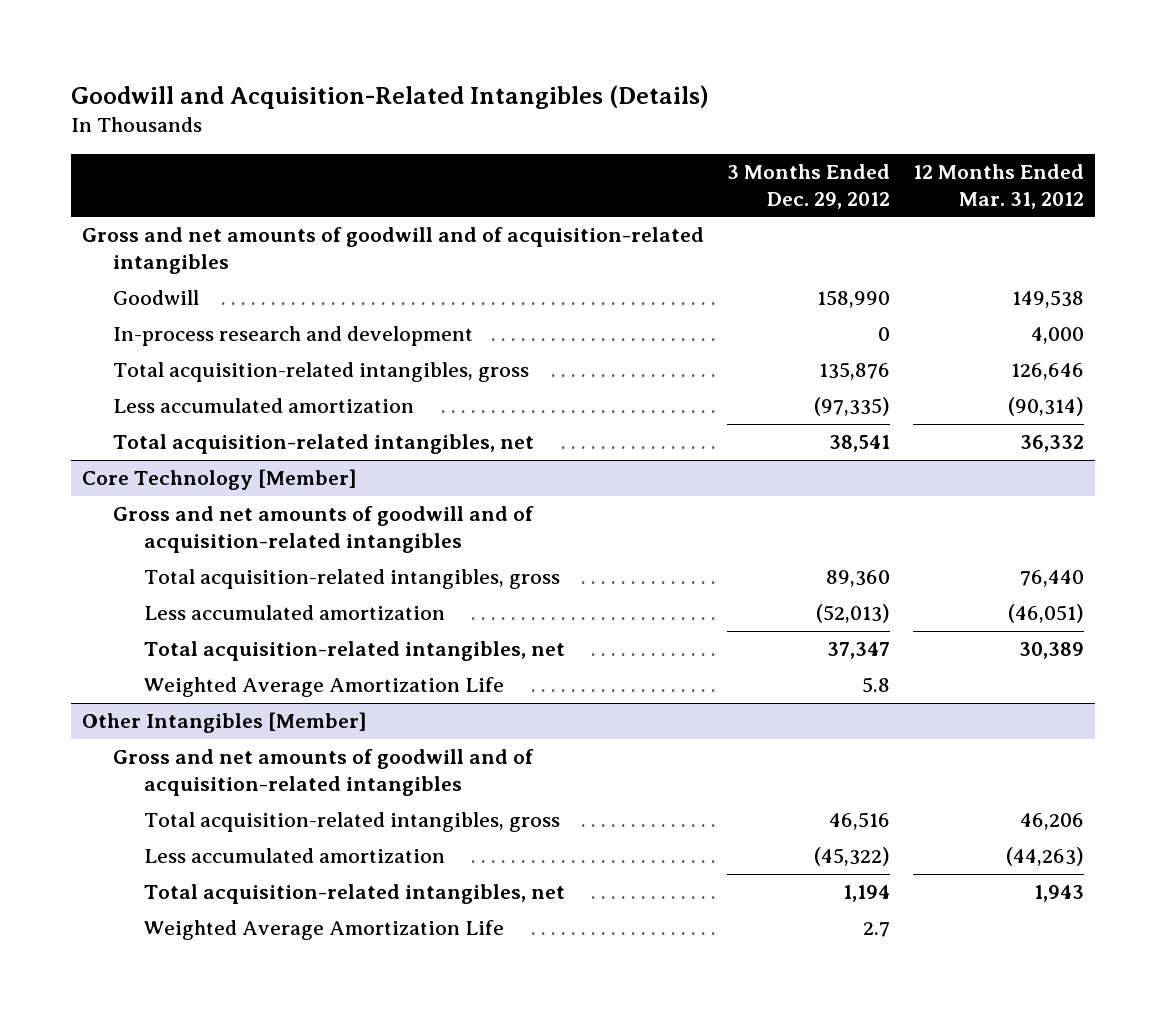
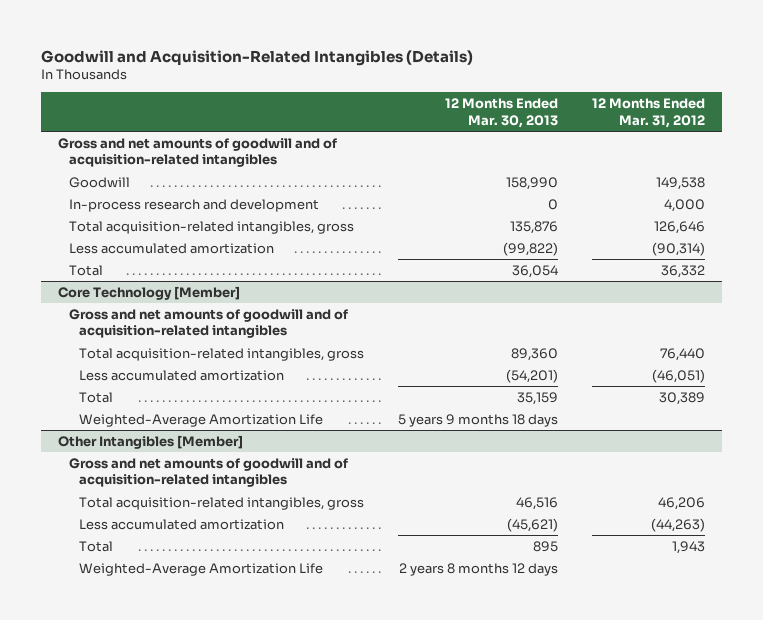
[726,163,890,209] 3 Months Ended Dec. 29, 2012 -> none
none -> [444,98,558,128] 12 Months Ended Mar. 30, 2013
[113,434,535,455] Total acquisition-related intangibles, net -> [68,264,103,276] Total
[144,641,566,662] Total acquisition-related intangibles, net -> [78,391,113,403] Total
[144,677,505,698] Weighted Average Amortization Life -> [78,413,323,427] Weighted-Average Amortization Life
[144,884,566,905] Total acquisition-related intangibles, net -> [78,540,113,552] Total
[144,920,505,941] Weighted Average Amortization Life -> [78,562,323,576] Weighted-Average Amortization Life

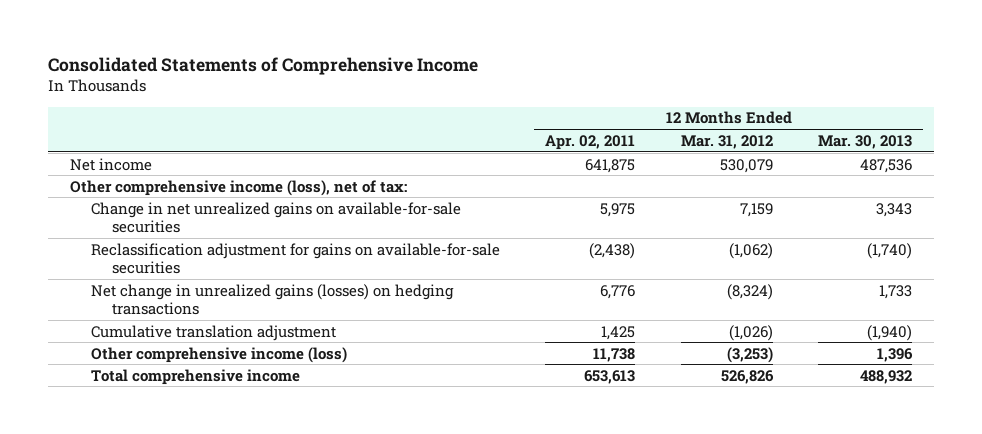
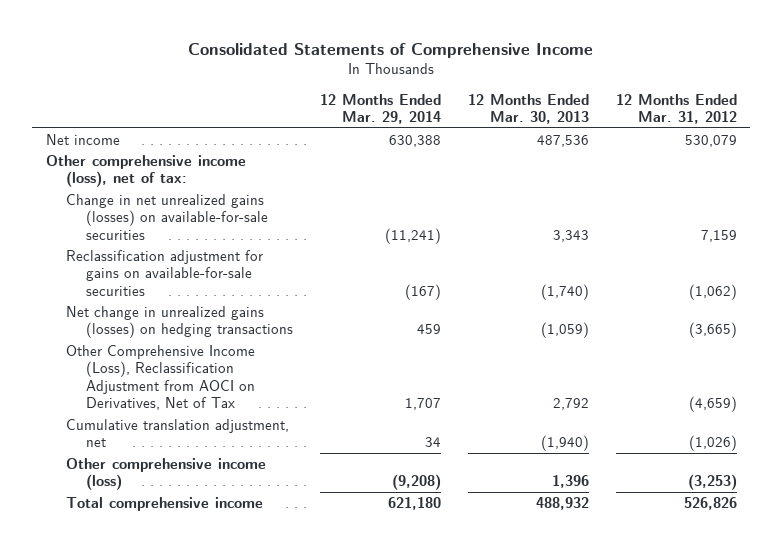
[545,134,636,150] Apr. 02, 2011 -> none
none -> [320,93,442,125] 12 Months Ended Mar. 29, 2014
[91,201,462,233] Change in net unrealized gains on available-for-sale securities -> [66,193,269,240] Change in net unrealized gains (losses) on available-for-sale securities
[726,283,773,300] (8,324) -> [688,322,737,339] (3,665)
[878,284,912,299] 1,733 -> [540,322,589,339] (1,059)
none -> [66,344,256,411] Other Comprehensive Income (Loss), Reclassification Adjustment from AOCI on Derivatives, Net of Tax
[91,324,337,341] Cumulative translation adjustment -> [66,418,290,448] Cumulative translation adjustment, net

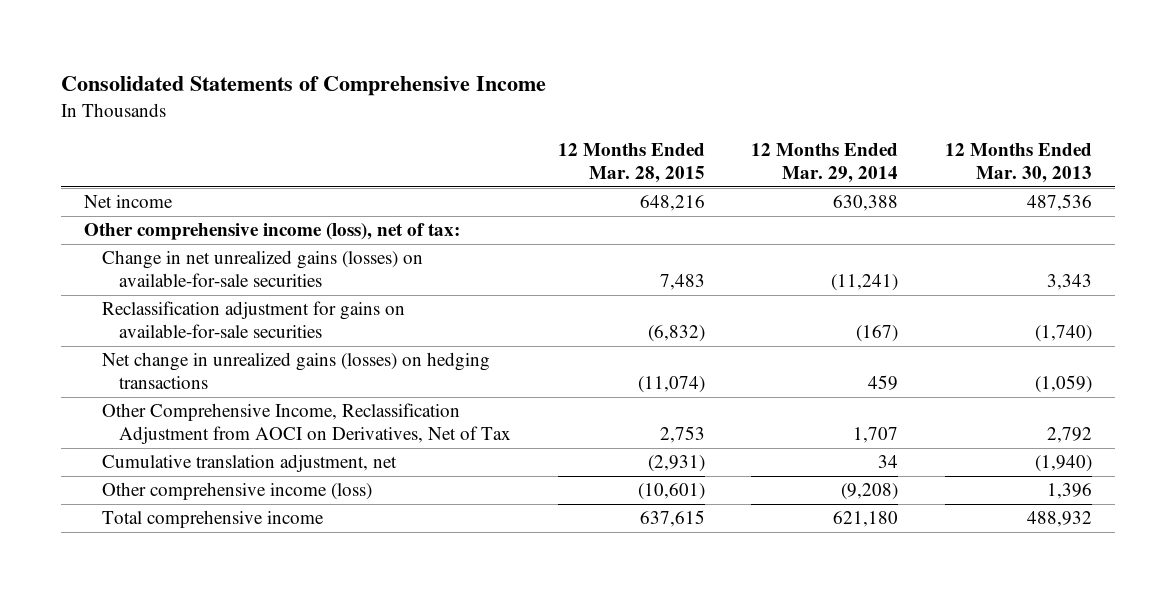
[615,93,737,125] 12 Months Ended Mar. 31, 2012 -> none
none -> [557,143,705,184] 12 Months Ended Mar. 28, 2015
[66,344,256,411] Other Comprehensive Income (Loss), Reclassification Adjustment from AOCI on Derivatives, Net of Tax -> [101,403,512,445] Other Comprehensive Income, Reclassification Adjustment from AOCI on Derivatives, Net of Tax

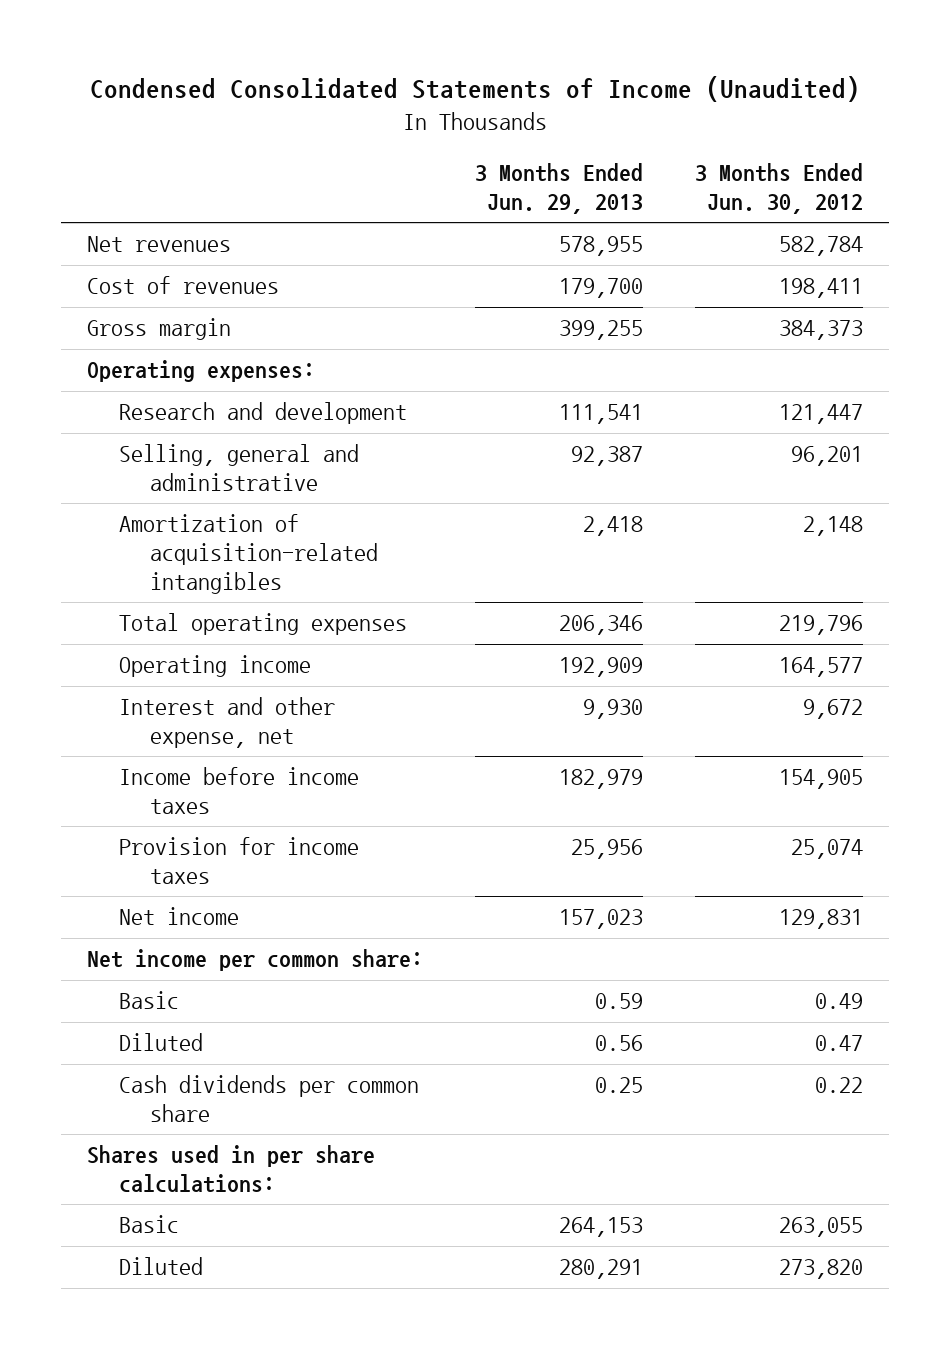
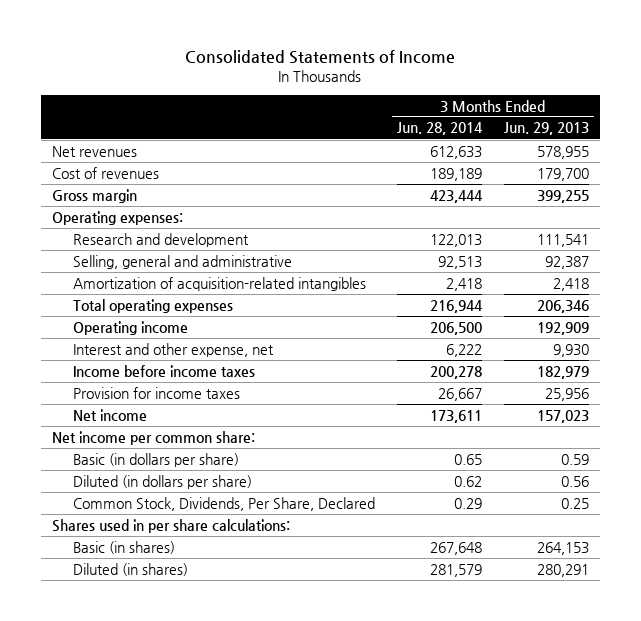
[89,75,860,102] Condensed Consolidated Statements of Income (Unaudited) -> [185,50,456,65] Consolidated Statements of Income
[694,163,863,215] 3 Months Ended Jun. 30, 2012 -> none
none -> [397,122,484,136] Jun. 28, 2014
[118,991,179,1010] Basic -> [73,452,240,467] Basic (in dollars per share)
[118,1033,203,1052] Diluted -> [73,474,253,489] Diluted (in dollars per share)
[118,1075,419,1123] Cash dividends per common share -> [73,496,376,511] Common Stock, Dividends, Per Share, Declared
[118,1215,179,1234] Basic -> [73,540,176,554] Basic (in shares)
[118,1257,203,1276] Diluted -> [73,562,189,576] Diluted (in shares)

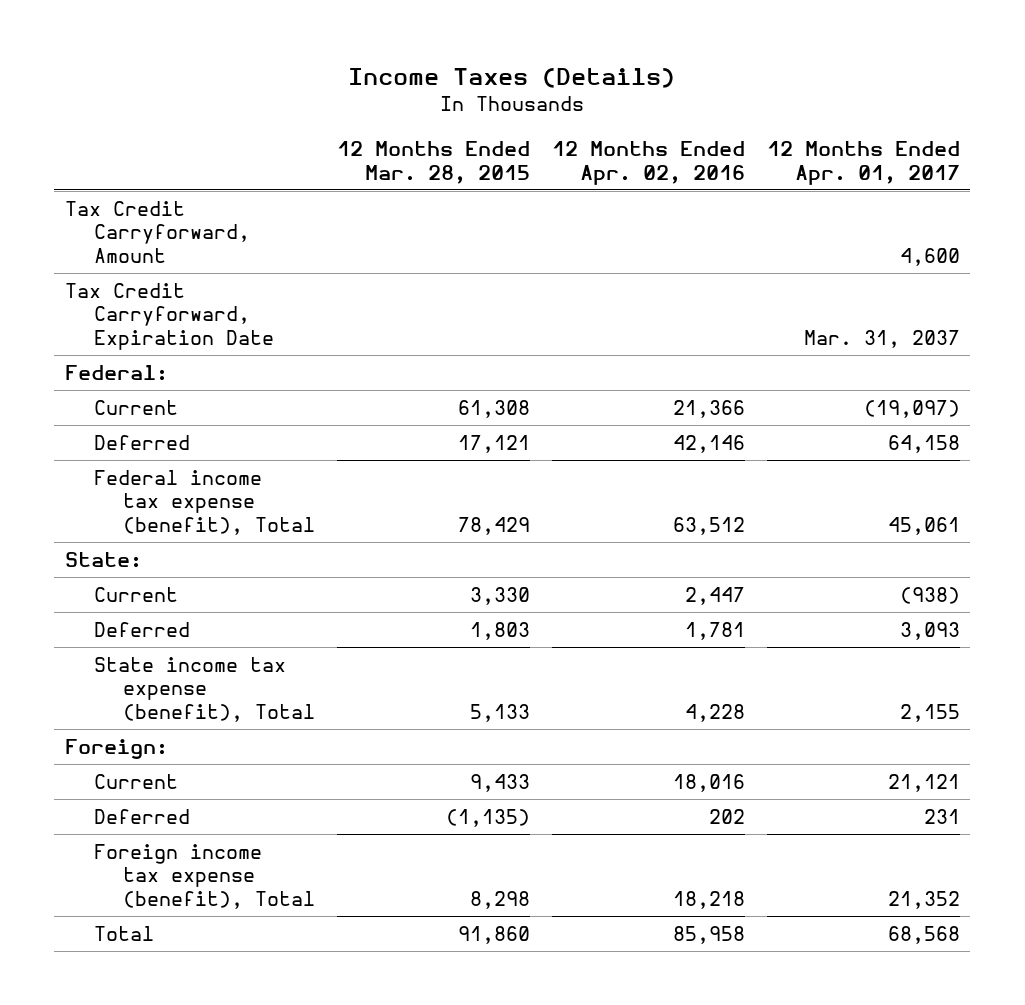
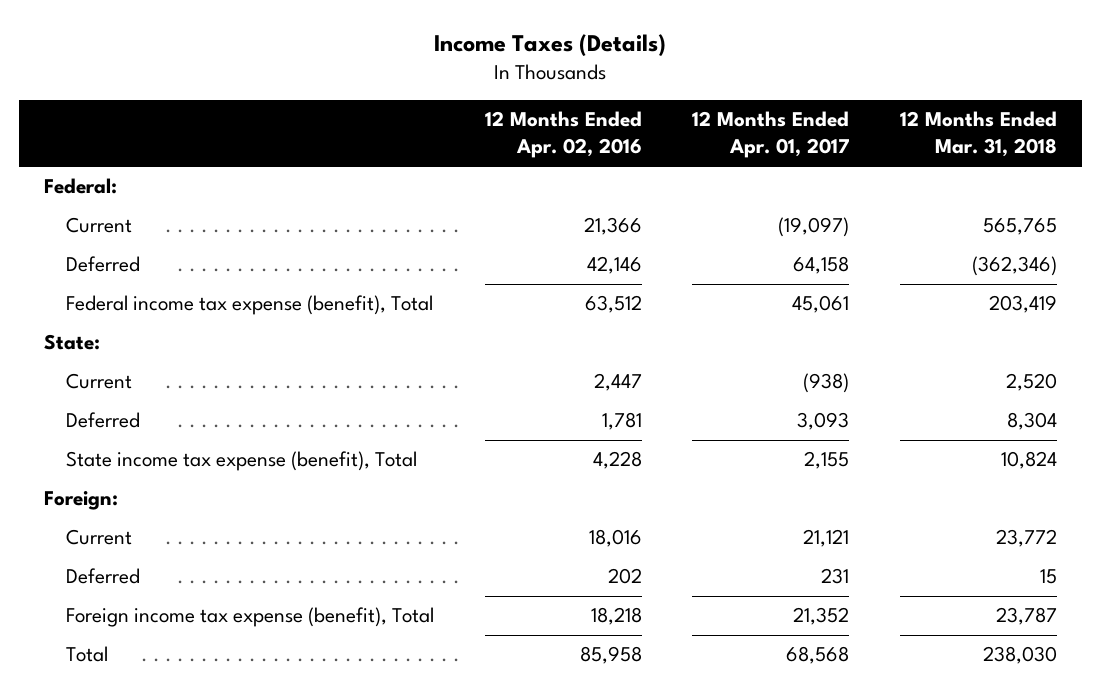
[337,140,531,184] 12 Months Ended Mar. 28, 2015 -> none
none -> [900,111,1058,158] 12 Months Ended Mar. 31, 2018
[65,200,251,264] Tax Credit Carryforward, Amount -> none
[65,282,275,351] Tax Credit Carryforward, Expiration Date -> none

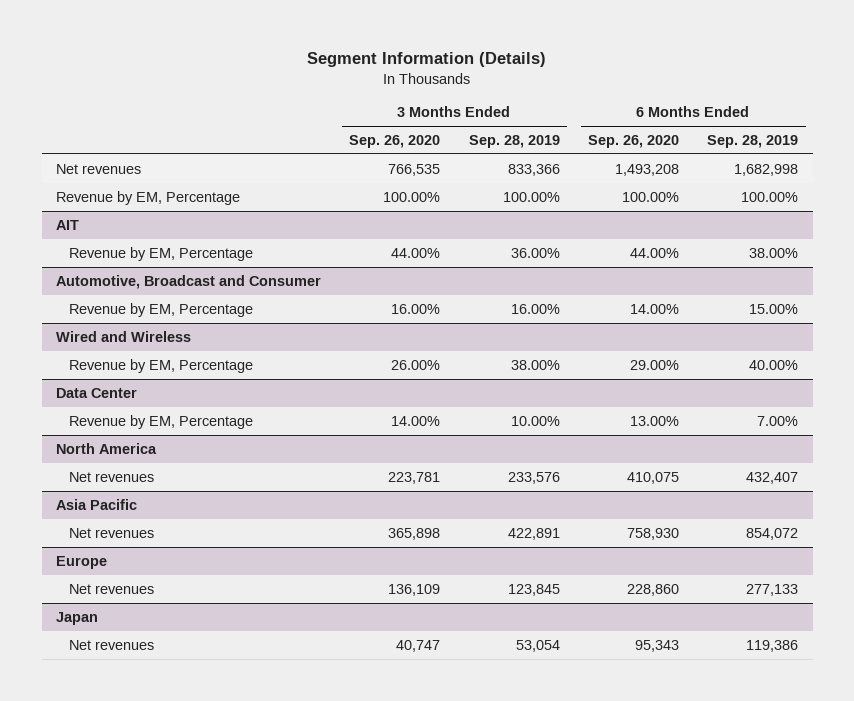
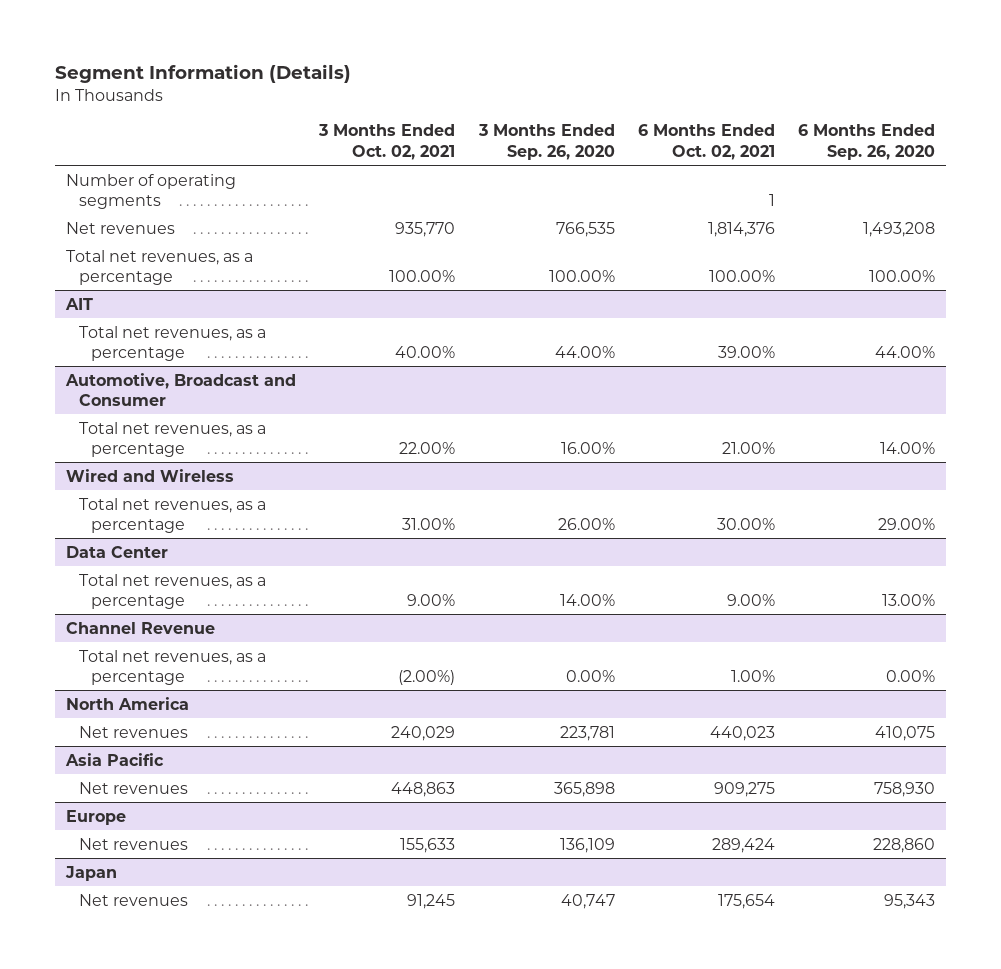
[468,135,560,149] Sep. 28, 2019 -> none
[707,135,799,149] Sep. 28, 2019 -> none
none -> [318,124,456,160] 3 Months Ended Oct. 02, 2021
none -> [637,124,775,160] 6 Months Ended Oct. 02, 2021
none -> [66,173,237,209] Number of operating segments
[55,190,240,205] Revenue by EM, Percentage -> none
none -> [66,249,254,285] Total net revenues, as a percentage
[69,246,254,261] Revenue by EM, Percentage -> [78,325,266,361] Total net revenues, as a percentage
[69,302,254,317] Revenue by EM, Percentage -> [78,421,266,457] Total net revenues, as a percentage
[69,358,254,373] Revenue by EM, Percentage -> [78,497,266,533] Total net revenues, as a percentage
[69,414,254,429] Revenue by EM, Percentage -> [78,573,266,609] Total net revenues, as a percentage
none -> [66,621,216,634] Channel Revenue
none -> [78,649,266,685] Total net revenues, as a percentage

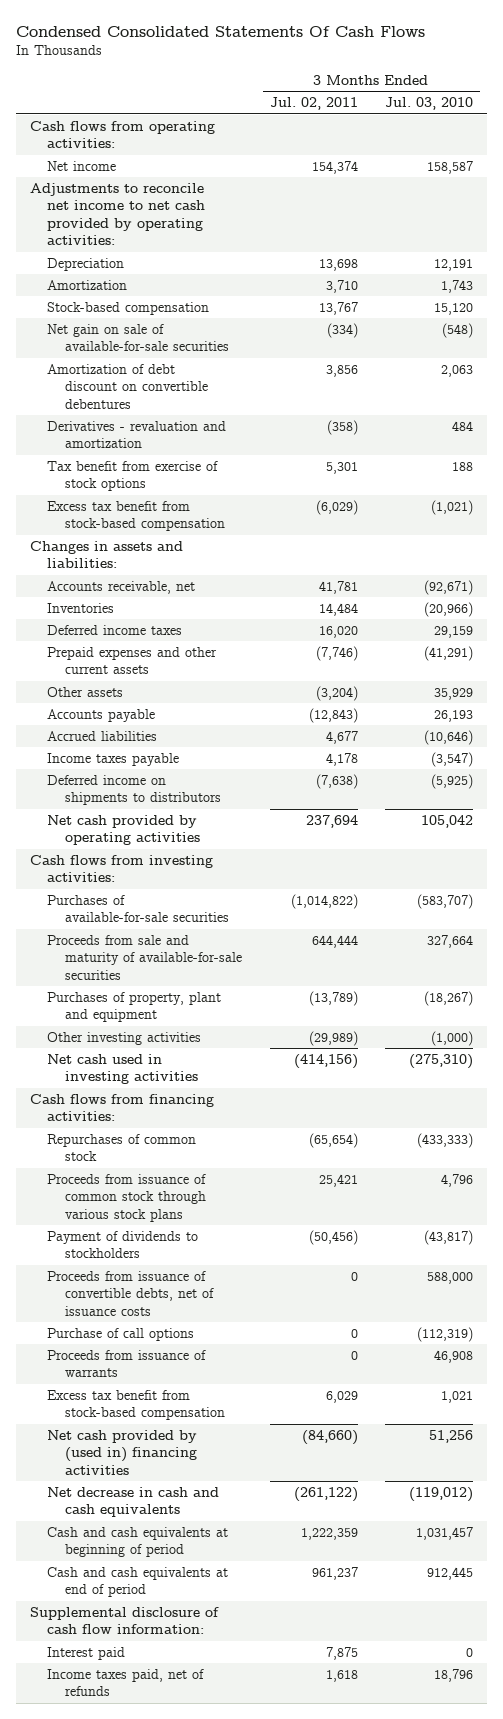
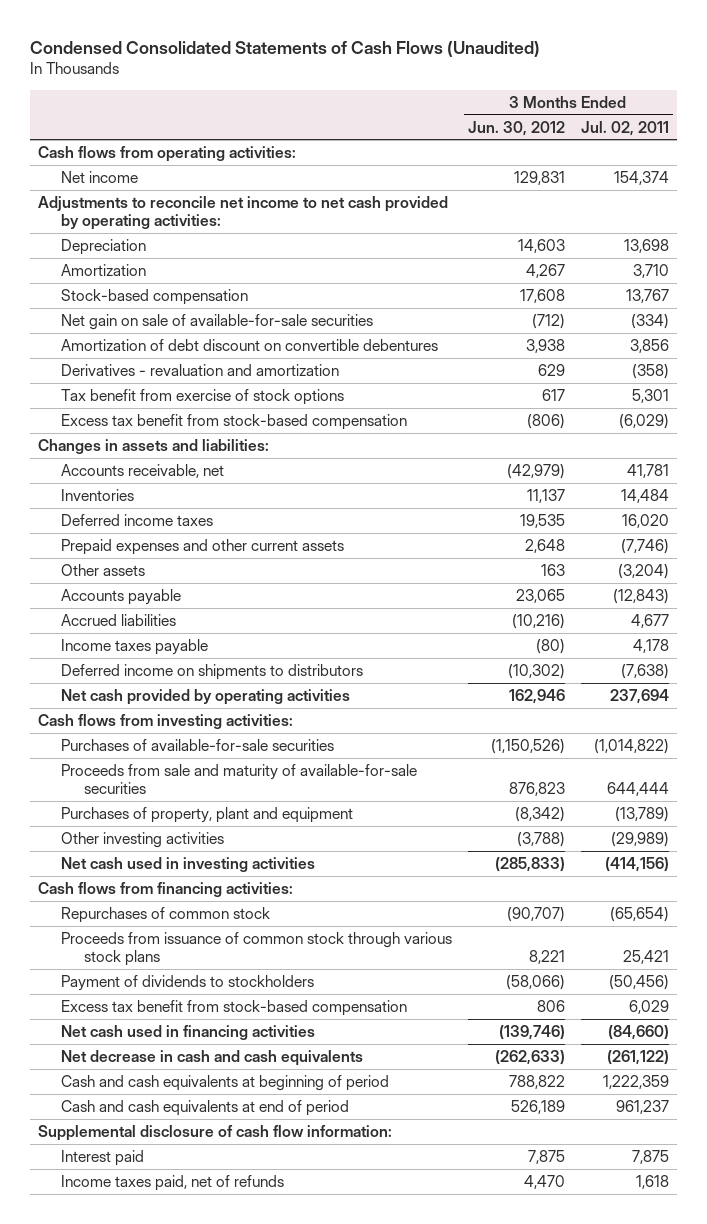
[15,25,425,37] Condensed Consolidated Statements Of Cash Flows -> [29,40,540,57] Condensed Consolidated Statements of Cash Flows (Unaudited)
[385,97,474,111] Jul. 03, 2010 -> none
none -> [467,120,565,136] Jun. 30, 2012
[47,1270,214,1316] Proceeds from issuance of convertible debts, net of issuance costs -> none
[47,1327,195,1341] Purchase of call options -> none
[47,1349,207,1378] Proceeds from issuance of warrants -> none
[47,1429,198,1475] Net cash provided by (used in) financing activities -> [60,1024,315,1040] Net cash used in financing activities

